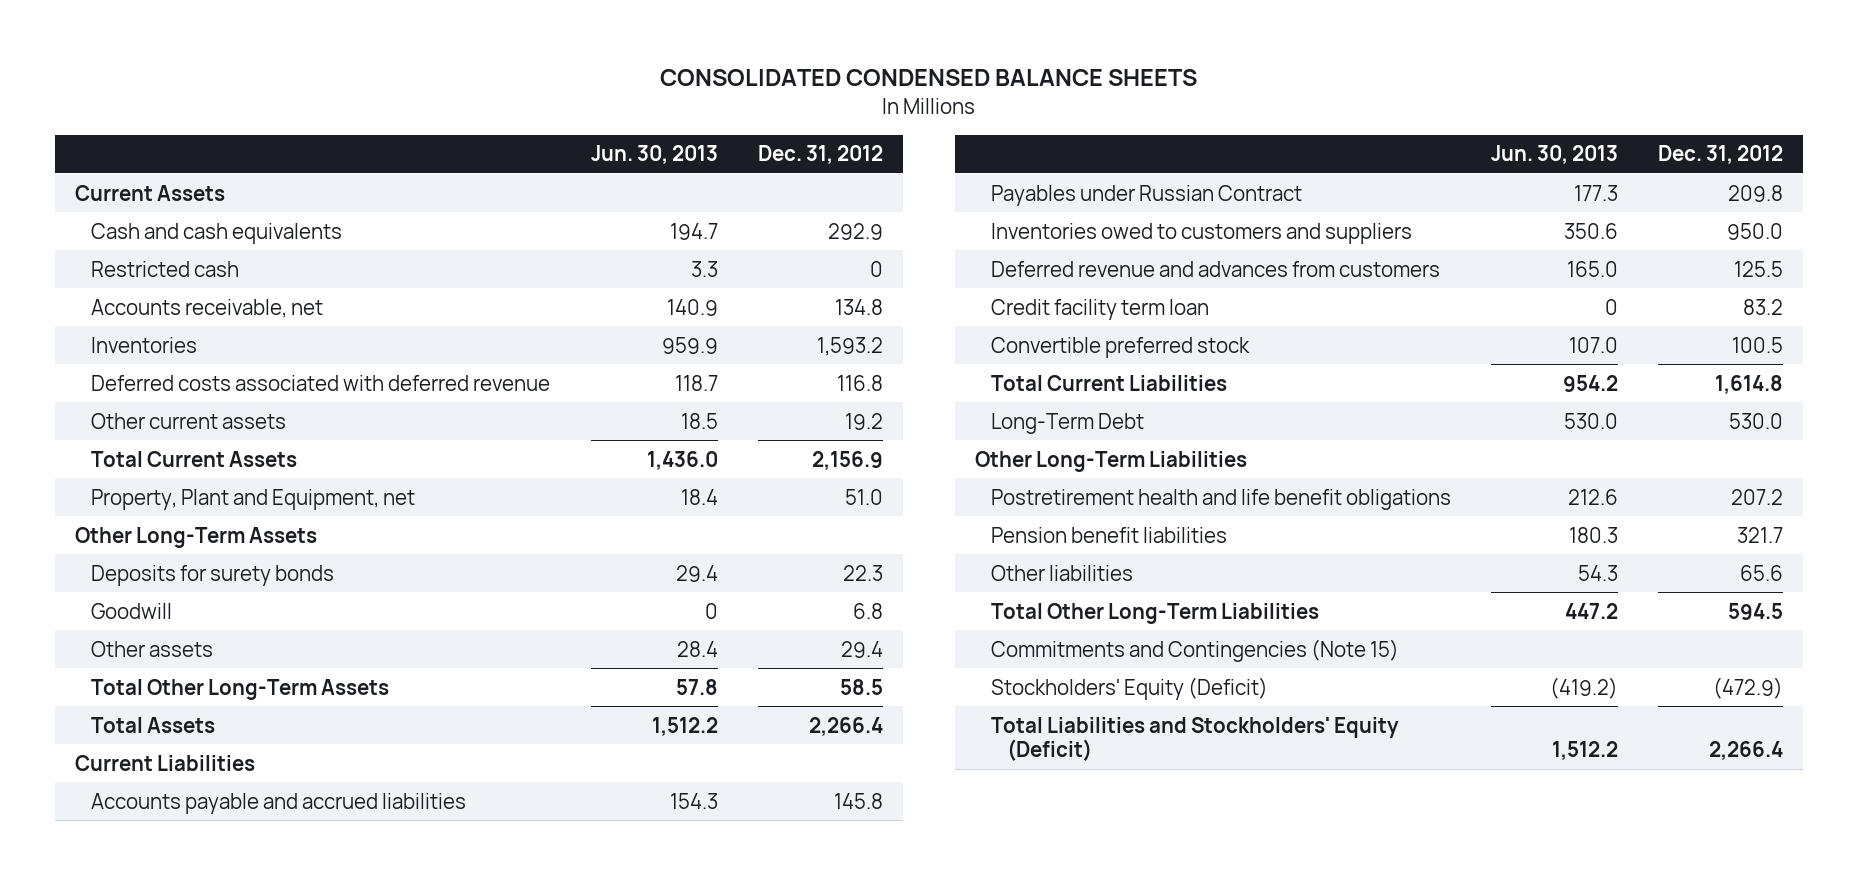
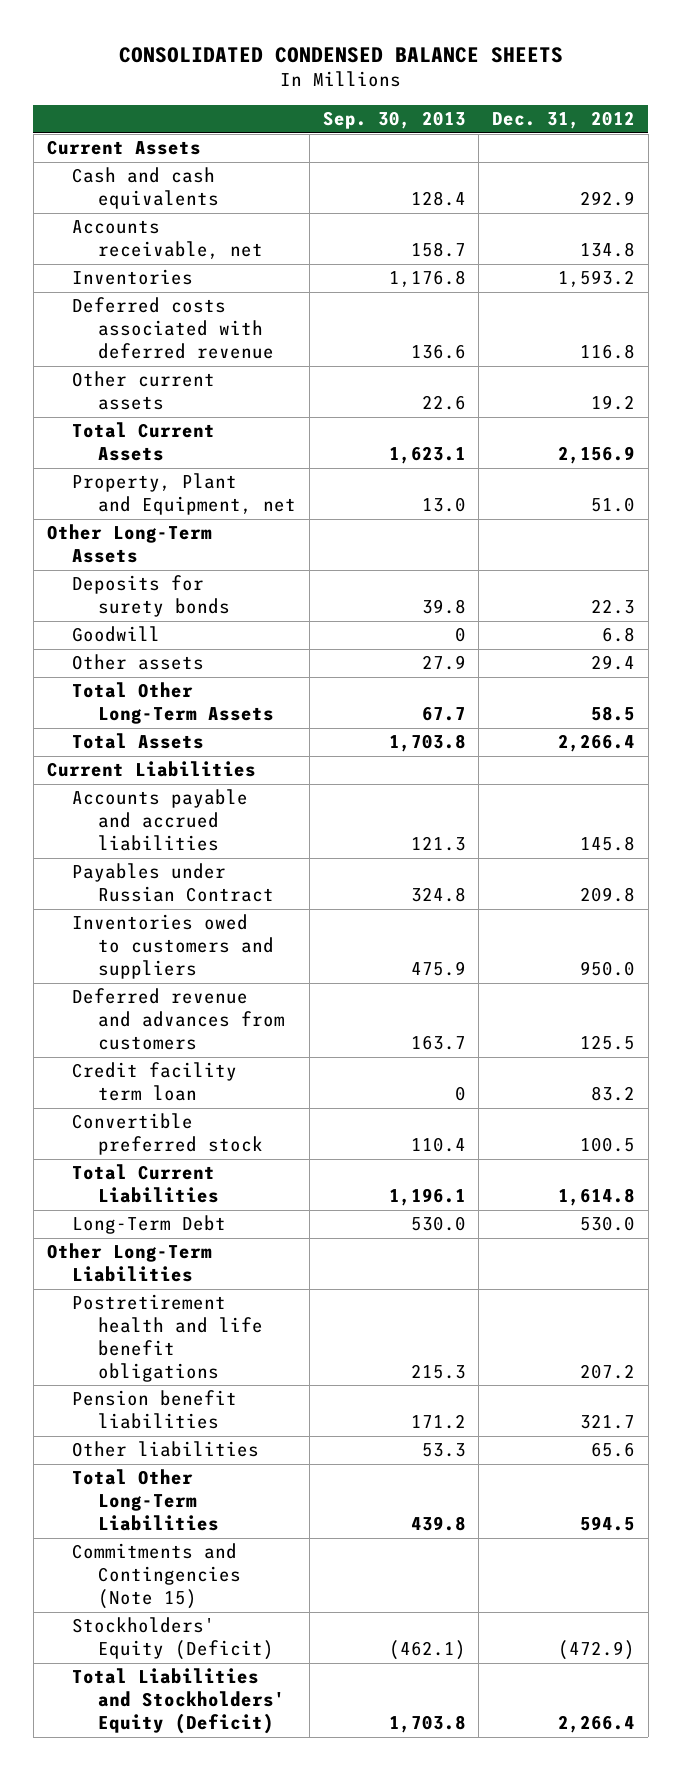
[591,145,719,165] Jun. 30, 2013 -> none
none -> [322,111,466,130] Sep. 30, 2013
[91,260,240,277] Restricted cash -> none

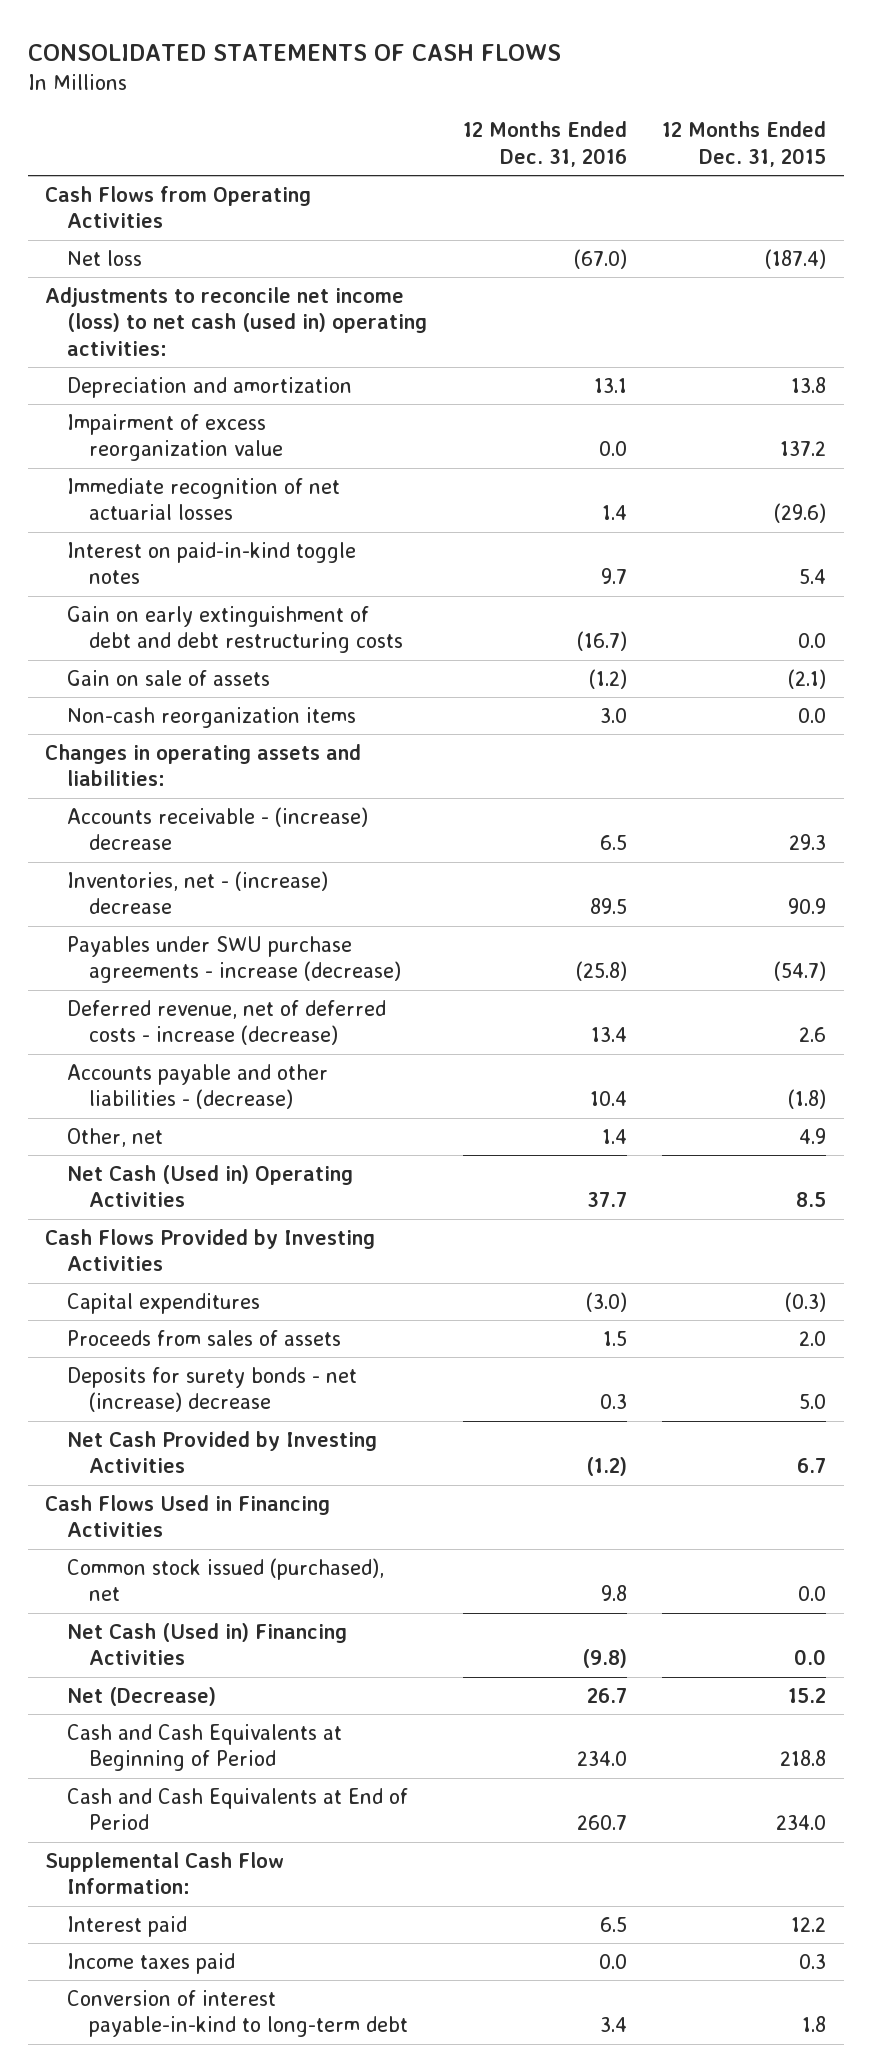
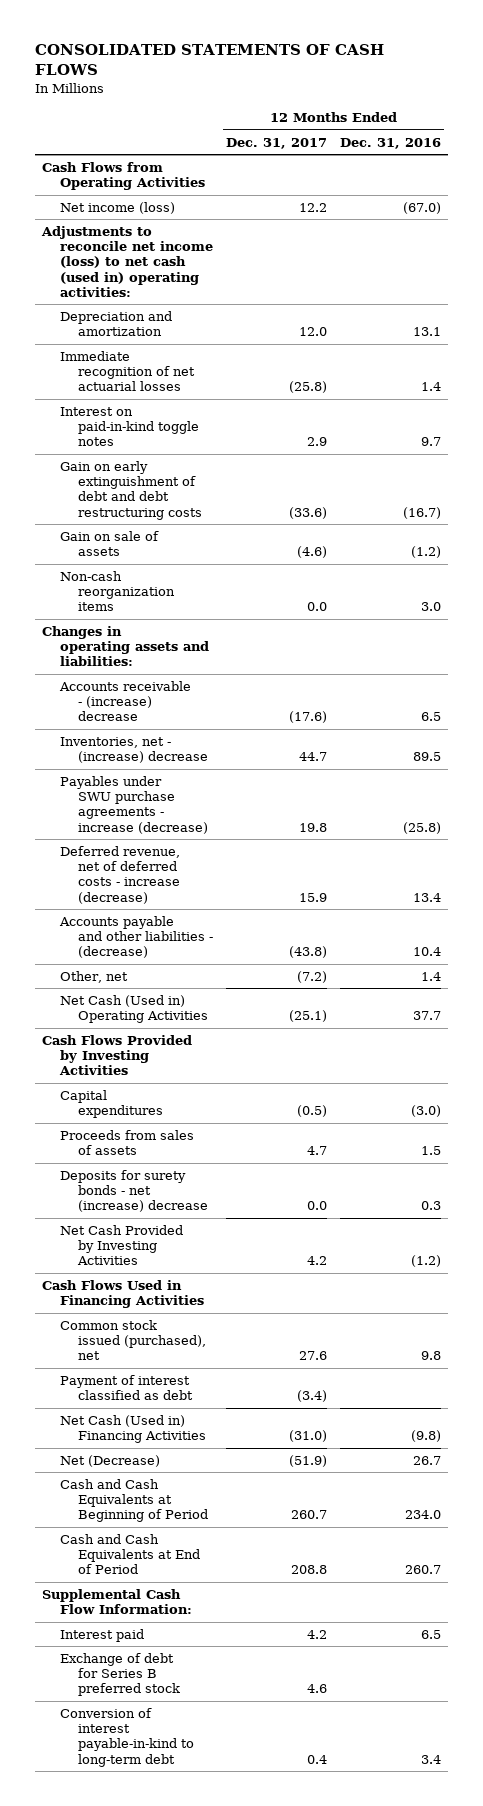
[662,121,827,167] 12 Months Ended Dec. 31, 2015 -> none
none -> [226,137,328,149] Dec. 31, 2017
[67,249,143,266] Net loss -> [59,201,175,214] Net income (loss)
[67,413,283,462] Impairment of excess reorganization value -> none
none -> [59,1374,193,1401] Payment of interest classified as debt
[67,1952,236,1974] Income taxes paid -> none
none -> [59,1652,180,1697] Exchange of debt for Series B preferred stock

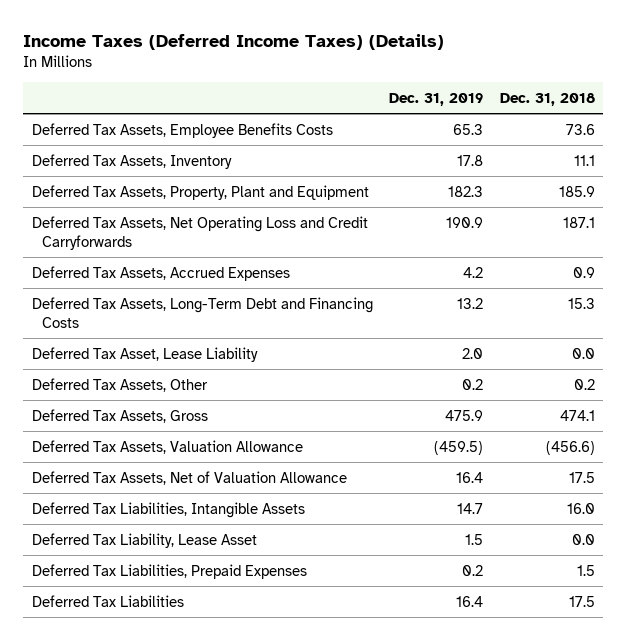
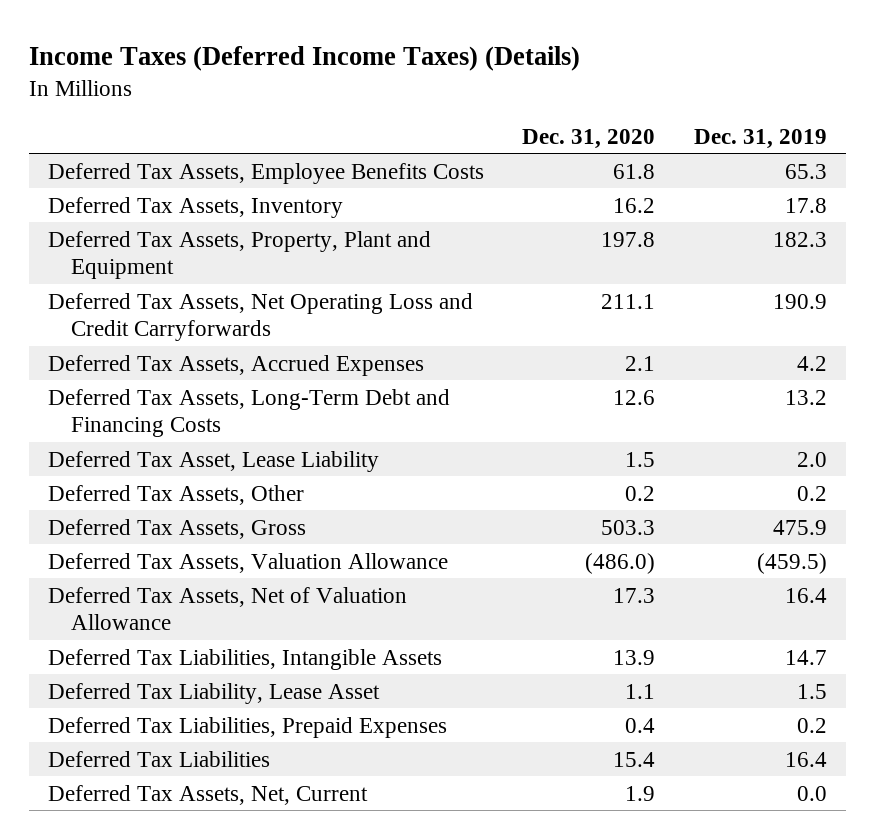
[499,92,595,106] Dec. 31, 2018 -> none
none -> [522,128,656,149] Dec. 31, 2020
none -> [48,784,369,805] Deferred Tax Assets, Net, Current

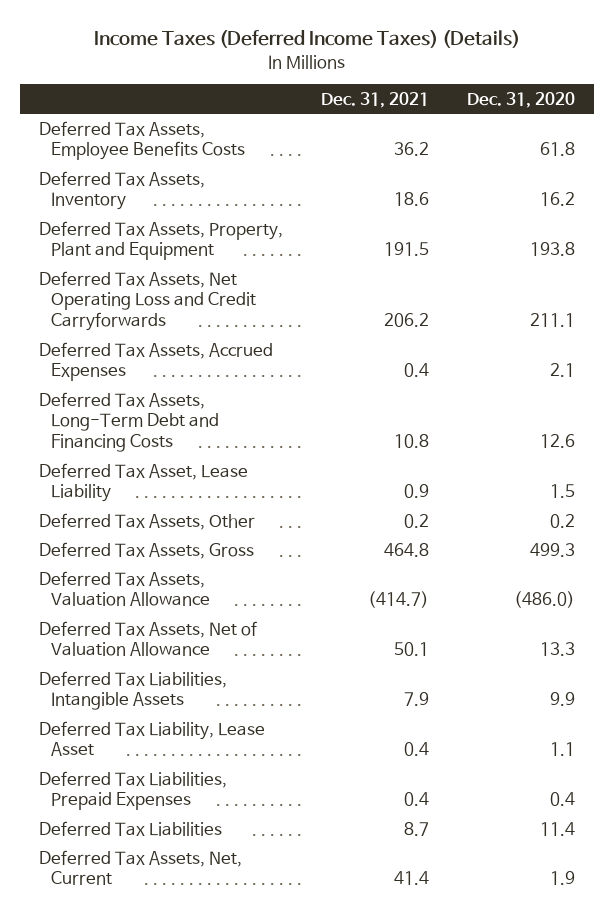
[693,128,827,149] Dec. 31, 2019 -> none
none -> [320,91,429,108] Dec. 31, 2021
[601,231,656,247] 197.8 -> [530,242,576,257] 193.8
[601,519,656,535] 503.3 -> [530,542,576,557] 499.3
[613,587,656,603] 17.3 -> [540,642,576,657] 13.3
[613,649,656,665] 13.9 -> [550,692,576,707] 9.9
[613,751,656,767] 15.4 -> [540,821,576,836] 11.4

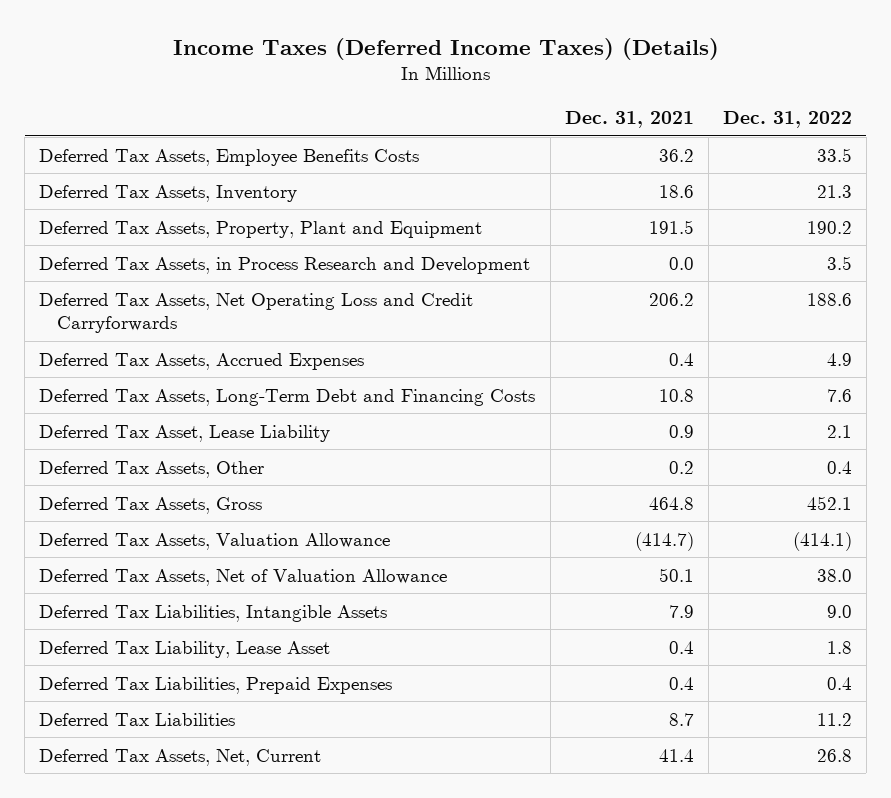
[467,91,576,108] Dec. 31, 2020 -> none
none -> [722,111,852,129] Dec. 31, 2022
none -> [39,256,531,274] Deferred Tax Assets, in Process Research and Development

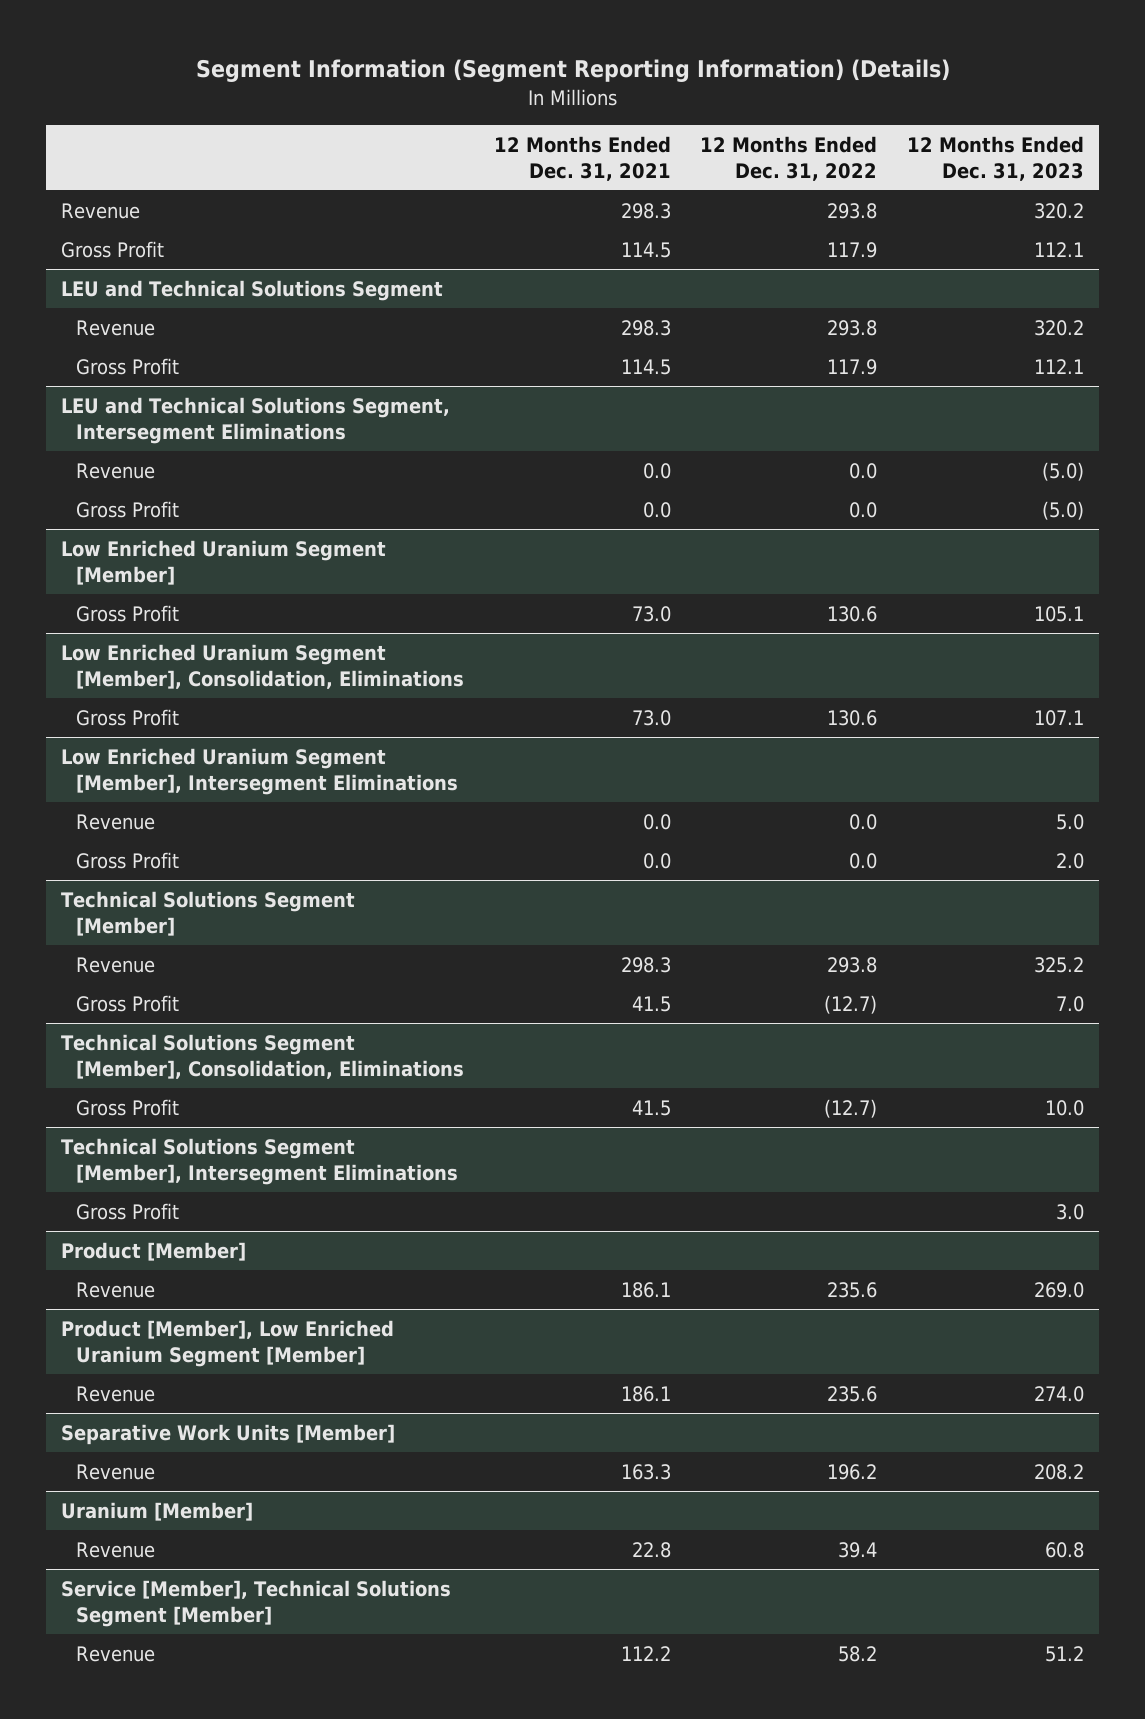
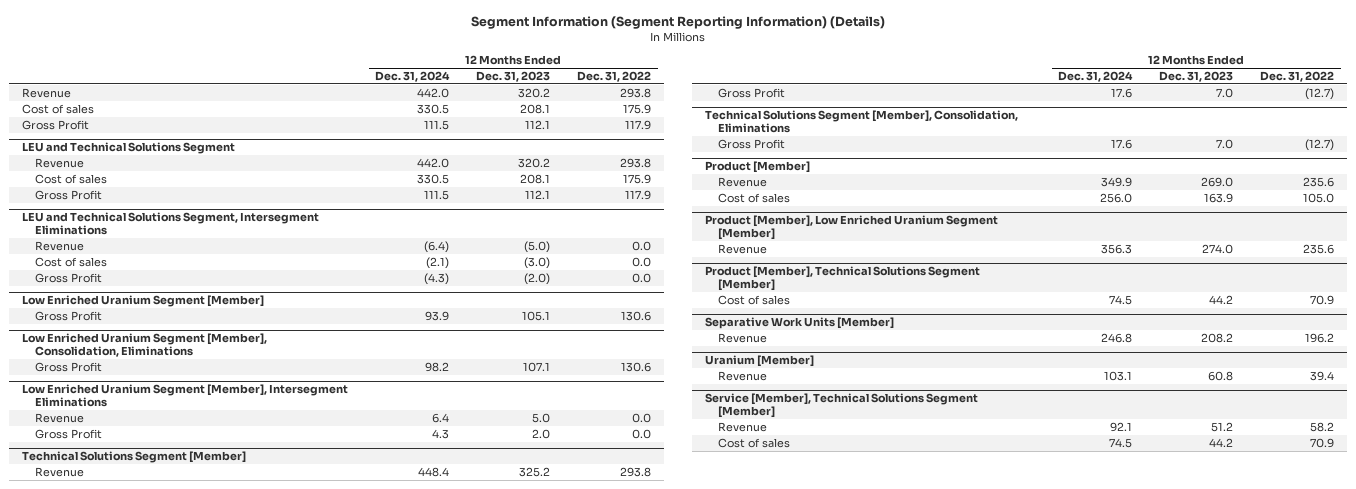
[493,135,671,181] 12 Months Ended Dec. 31, 2021 -> none
none -> [375,70,451,82] Dec. 31, 2024
none -> [22,103,95,114] Cost of sales
none -> [35,173,108,184] Cost of sales
none -> [35,256,108,267] Cost of sales
[1041,500,1084,520] (5.0) -> [524,272,551,285] (2.0)
[61,1137,458,1185] Technical Solutions Segment [Member], Intersegment Eliminations -> none
[75,1202,179,1220] Gross Profit -> none
[1044,1099,1084,1116] 10.0 -> [1216,138,1234,149] 7.0
none -> [718,192,791,203] Cost of sales
none -> [705,266,981,292] Product [Member], Technical Solutions Segment [Member]
none -> [718,294,791,305] Cost of sales
none -> [718,437,791,448] Cost of sales

